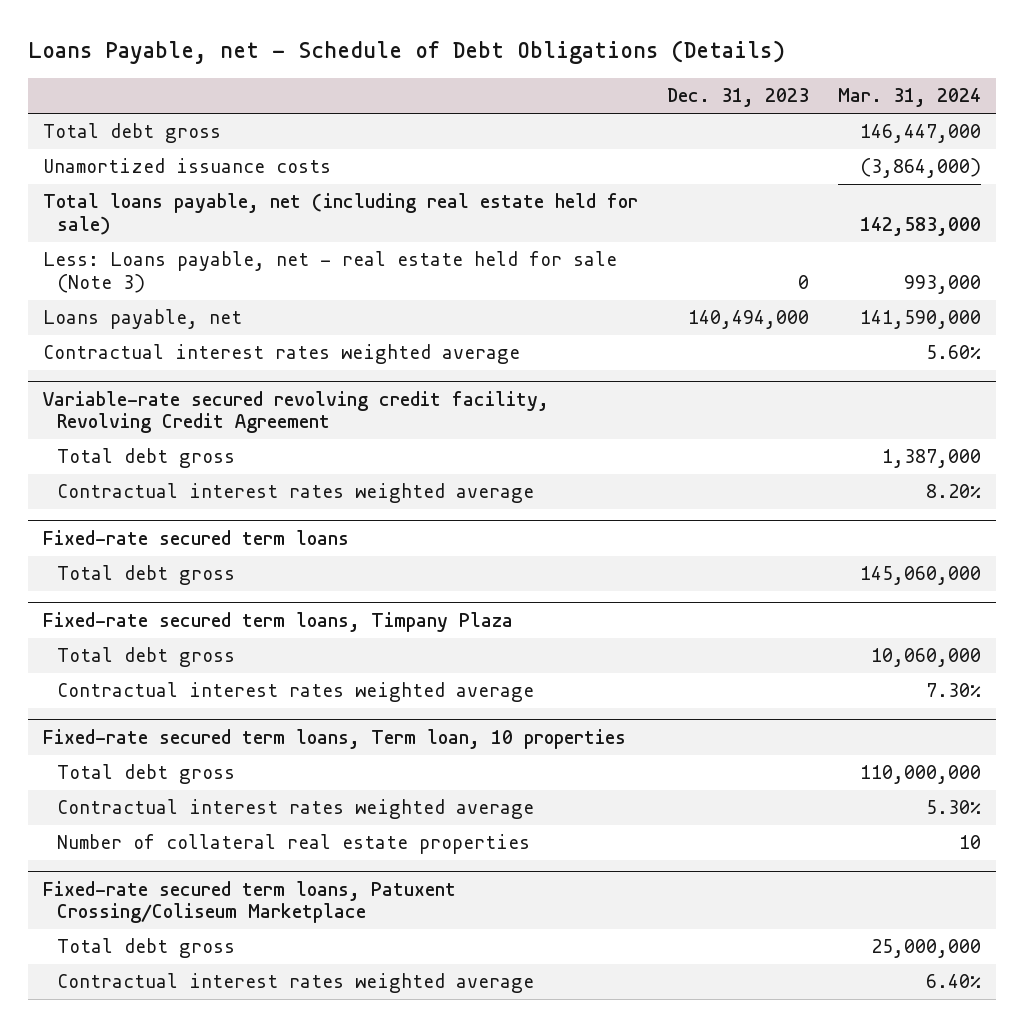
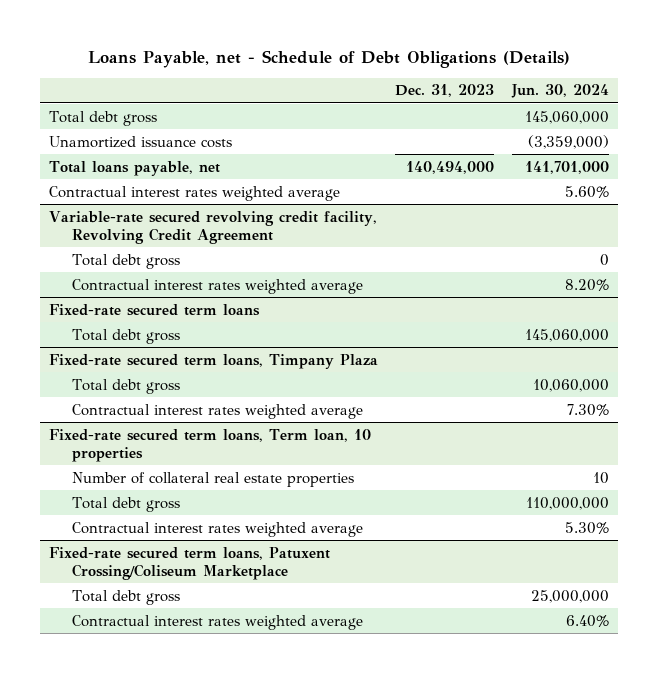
[837,88,981,108] Mar. 31, 2024 -> none
none -> [510,84,609,99] Jun. 30, 2024
[42,193,638,235] Total loans payable, net (including real estate held for sale) -> none
[42,251,617,293] Less: Loans payable, net - real estate held for sale (Note 3) -> none
[42,309,242,330] Loans payable, net -> [48,160,220,176] Total loans payable, net
[56,834,530,855] Number of collateral real estate properties -> [71,471,354,487] Number of collateral real estate properties

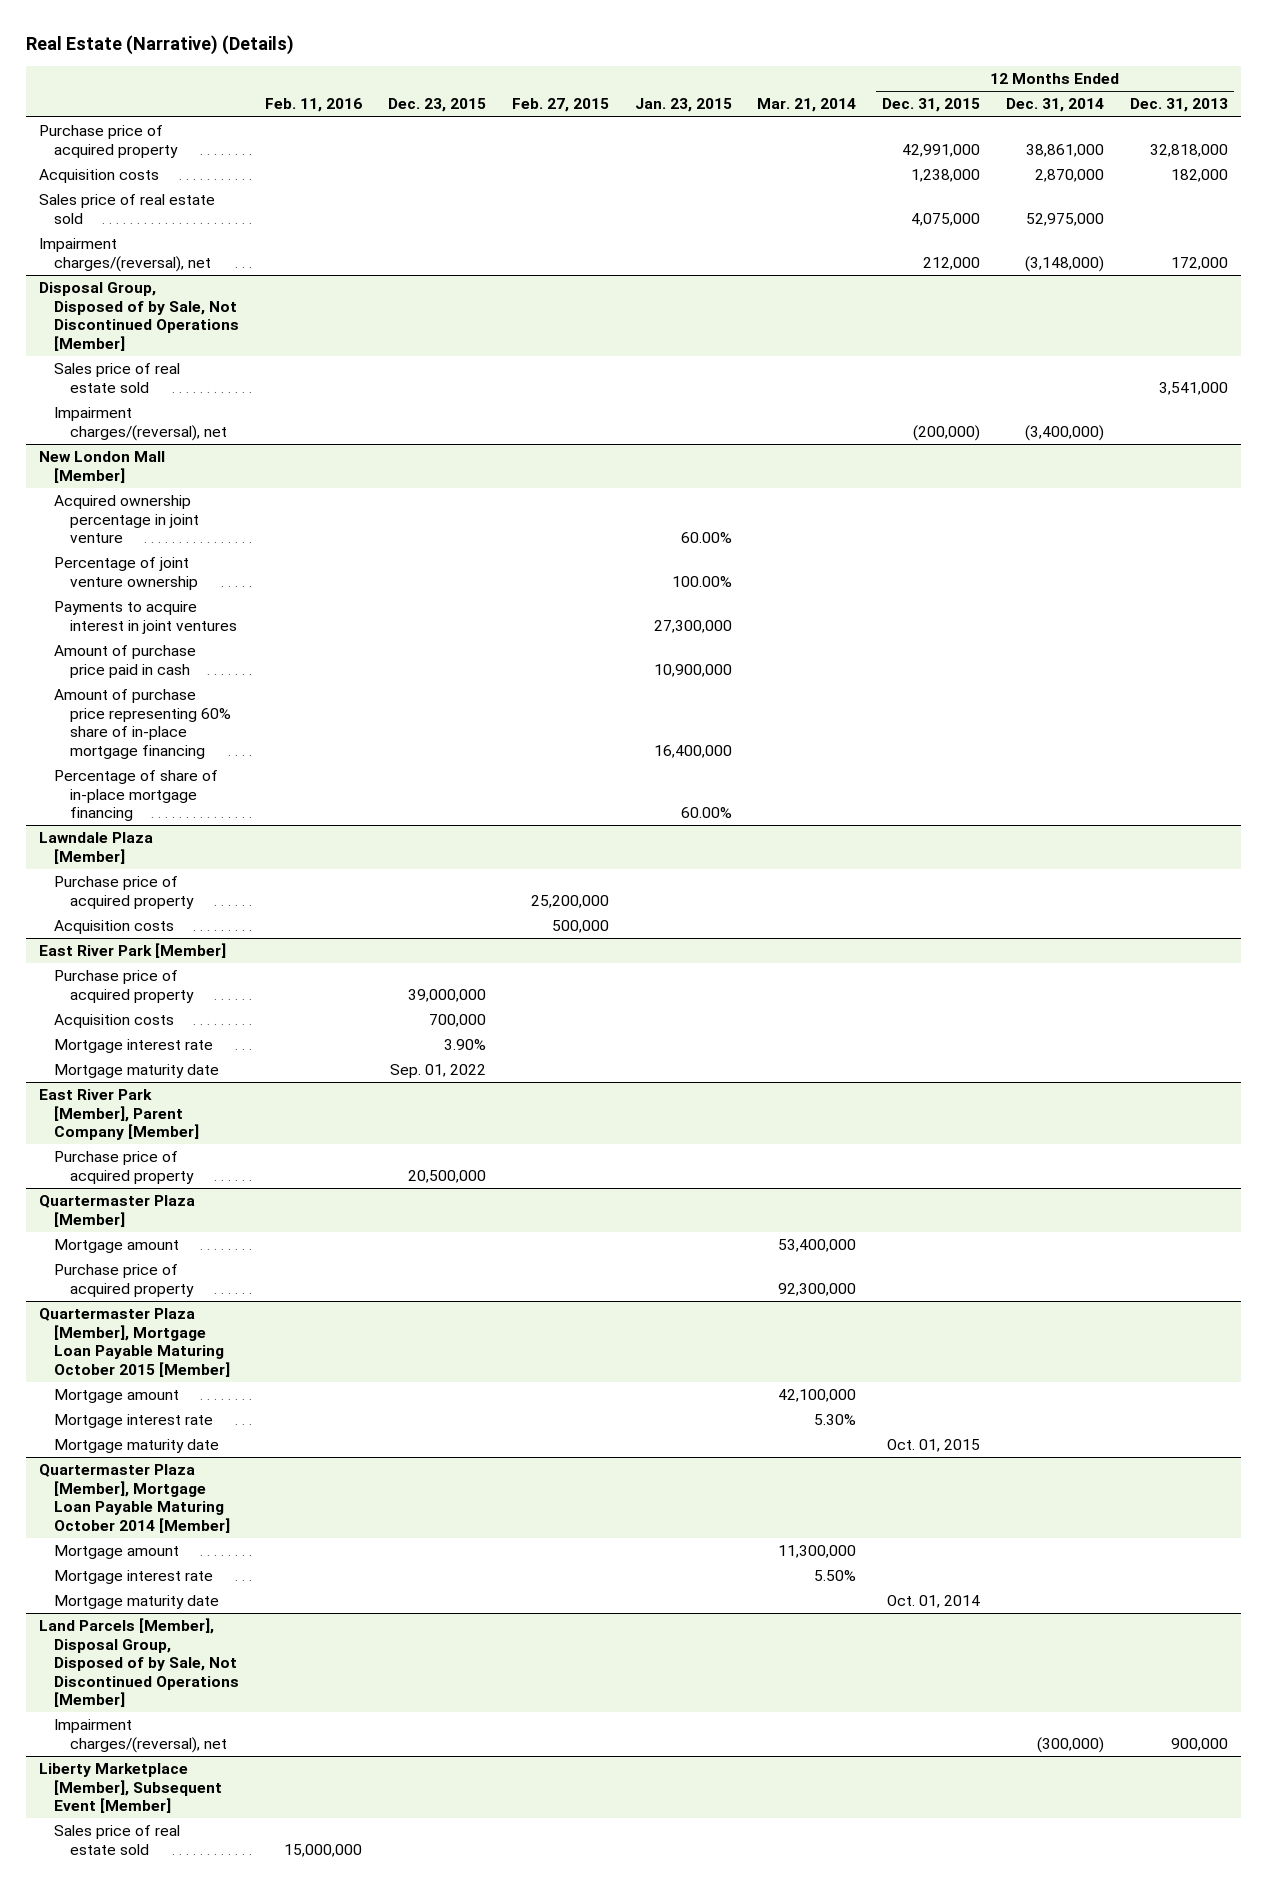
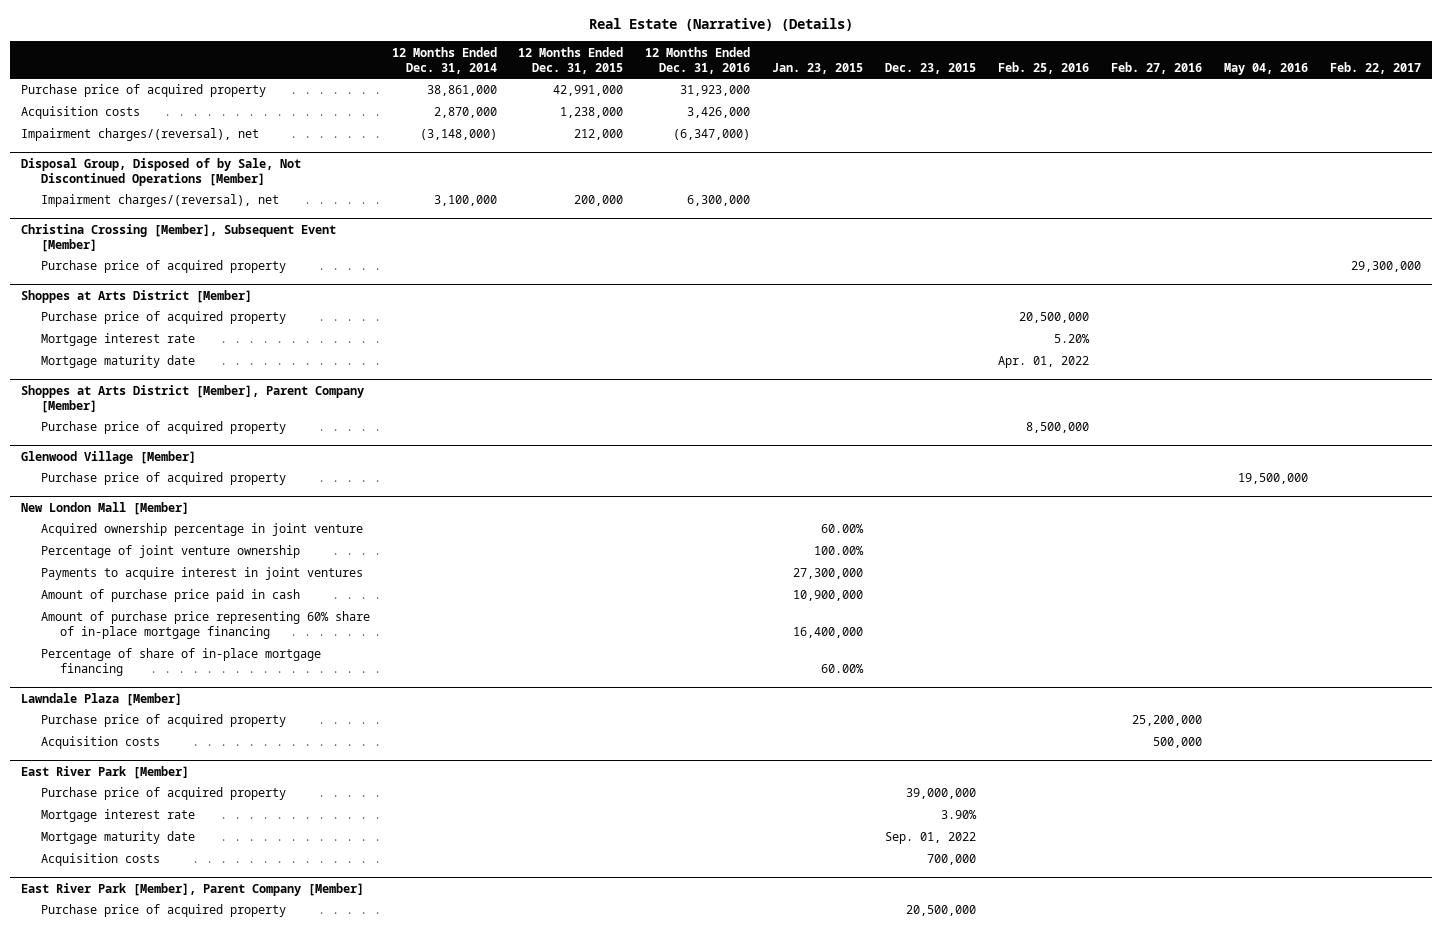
[265,98,363,113] Feb. 11, 2016 -> none
[511,98,609,113] Feb. 27, 2015 -> none
[757,98,857,113] Mar. 21, 2014 -> none
[1129,98,1228,113] Dec. 31, 2013 -> none
none -> [645,46,751,74] 12 Months Ended Dec. 31, 2016
none -> [997,61,1089,74] Feb. 25, 2016
none -> [1110,61,1202,74] Feb. 27, 2016
none -> [1223,62,1308,75] May 04, 2016
none -> [1329,61,1421,74] Feb. 22, 2017
[39,194,216,224] Sales price of real estate sold -> none
[54,363,181,393] Sales price of real estate sold -> none
[913,424,981,441] (200,000) -> [574,195,624,207] 200,000
[1024,424,1104,441] (3,400,000) -> [433,195,497,207] 3,100,000
none -> [21,223,337,252] Christina Crossing [Member], Subsequent Event [Member]
none -> [40,260,286,274] Purchase price of acquired property
none -> [21,289,253,303] Shoppes at Arts District [Member]
none -> [40,311,286,325] Purchase price of acquired property
none -> [40,333,195,347] Mortgage interest rate
none -> [40,355,195,369] Mortgage maturity date
none -> [21,384,365,413] Shoppes at Arts District [Member], Parent Company [Member]
none -> [40,421,286,435] Purchase price of acquired property
none -> [21,450,197,464] Glenwood Village [Member]
none -> [40,472,286,486] Purchase price of acquired property
[54,1014,175,1029] Acquisition costs -> [40,853,160,867] Acquisition costs
[39,1195,196,1227] Quartermaster Plaza [Member] -> none
[54,1239,180,1254] Mortgage amount -> none
[54,1264,194,1297] Purchase price of acquired property -> none
[39,1308,231,1377] Quartermaster Plaza [Member], Mortgage Loan Payable Maturing October 2015 [Member] -> none
[54,1389,180,1404] Mortgage amount -> none
[54,1414,214,1429] Mortgage interest rate -> none
[54,1439,220,1454] Mortgage maturity date -> none
[39,1464,231,1533] Quartermaster Plaza [Member], Mortgage Loan Payable Maturing October 2014 [Member] -> none
[54,1545,180,1560] Mortgage amount -> none
[54,1570,214,1585] Mortgage interest rate -> none
[54,1595,220,1610] Mortgage maturity date -> none
[39,1618,240,1708] Land Parcels [Member], Disposal Group, Disposed of by Sale, Not Discontinued Operations [Member] -> none
[54,1719,227,1753] Impairment charges/(reversal), net -> none
[39,1763,223,1814] Liberty Marketplace [Member], Subsequent Event [Member] -> none
[54,1825,181,1855] Sales price of real estate sold -> none

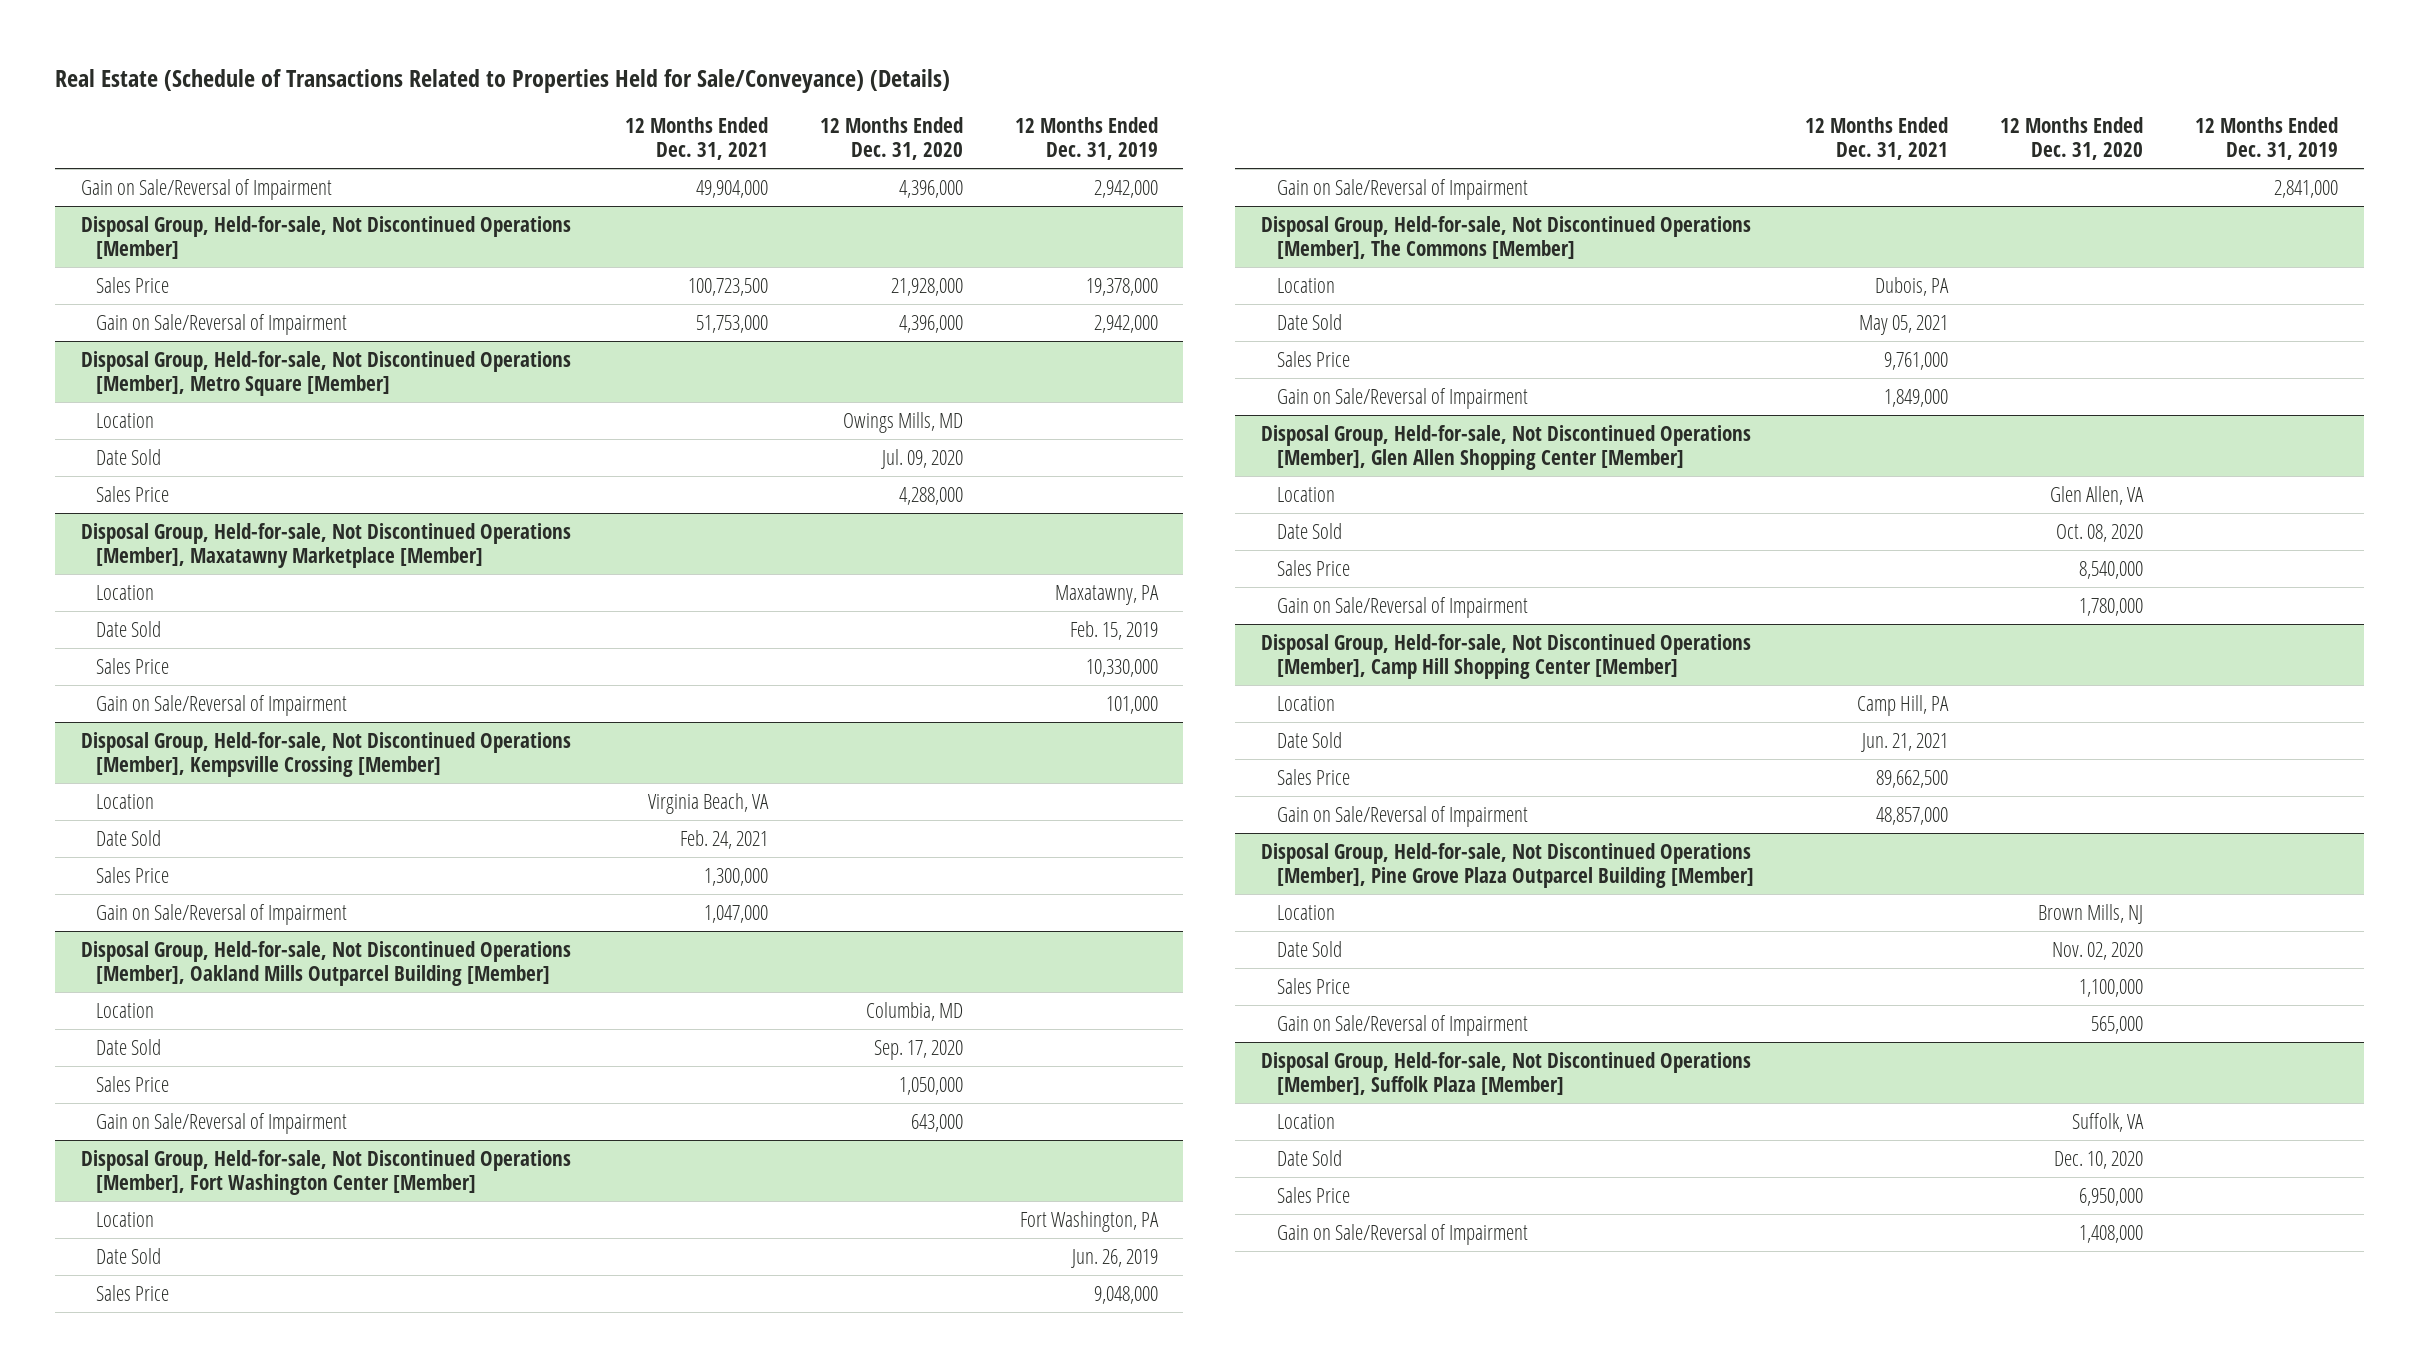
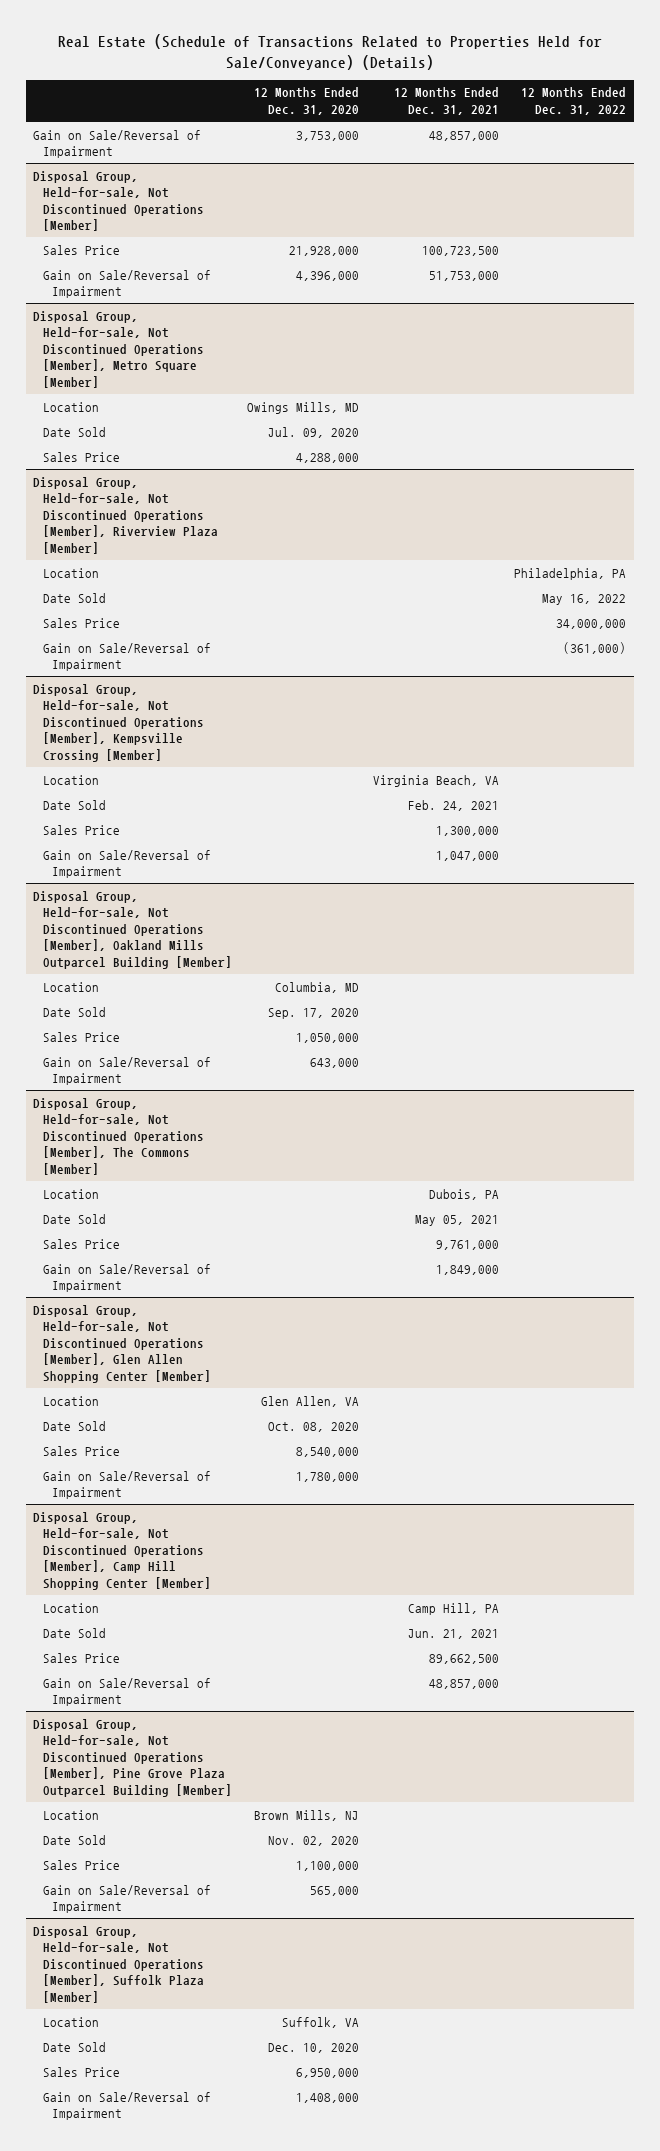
[1014,117,1158,161] 12 Months Ended Dec. 31, 2019 -> none
none -> [521,87,627,116] 12 Months Ended Dec. 31, 2022
[696,179,769,198] 49,904,000 -> [429,130,500,141] 48,857,000
[898,179,963,198] 4,396,000 -> [295,130,359,141] 3,753,000
[80,522,571,568] Disposal Group, Held-for-sale, Not Discontinued Operations [Member], Maxatawny Marketplace [Member] -> [33,476,218,554] Disposal Group, Held-for-sale, Not Discontinued Operations [Member], Riverview Plaza [Member]
[80,1149,571,1195] Disposal Group, Held-for-sale, Not Discontinued Operations [Member], Fort Washington Center [Member] -> none
[96,1211,155,1227] Location -> none
[96,1247,162,1264] Date Sold -> none
[96,1284,170,1301] Sales Price -> none
[1276,178,1528,200] Gain on Sale/Reversal of Impairment -> none

